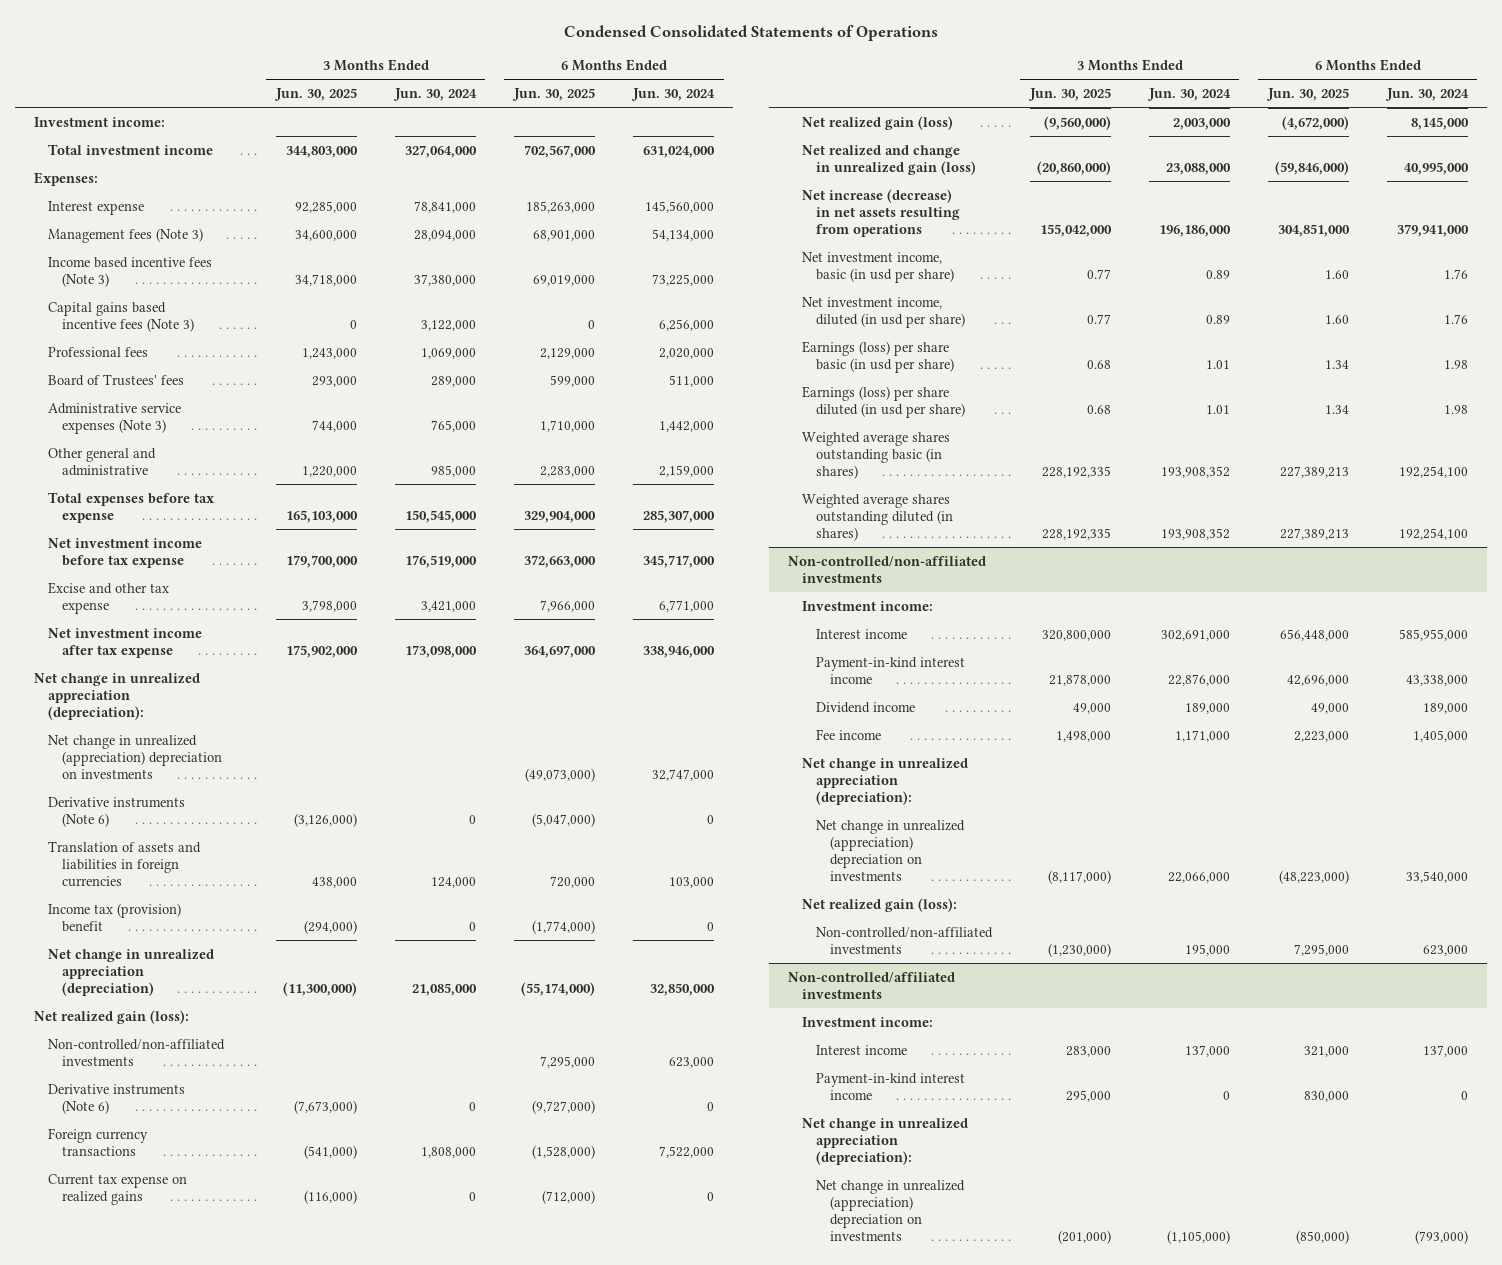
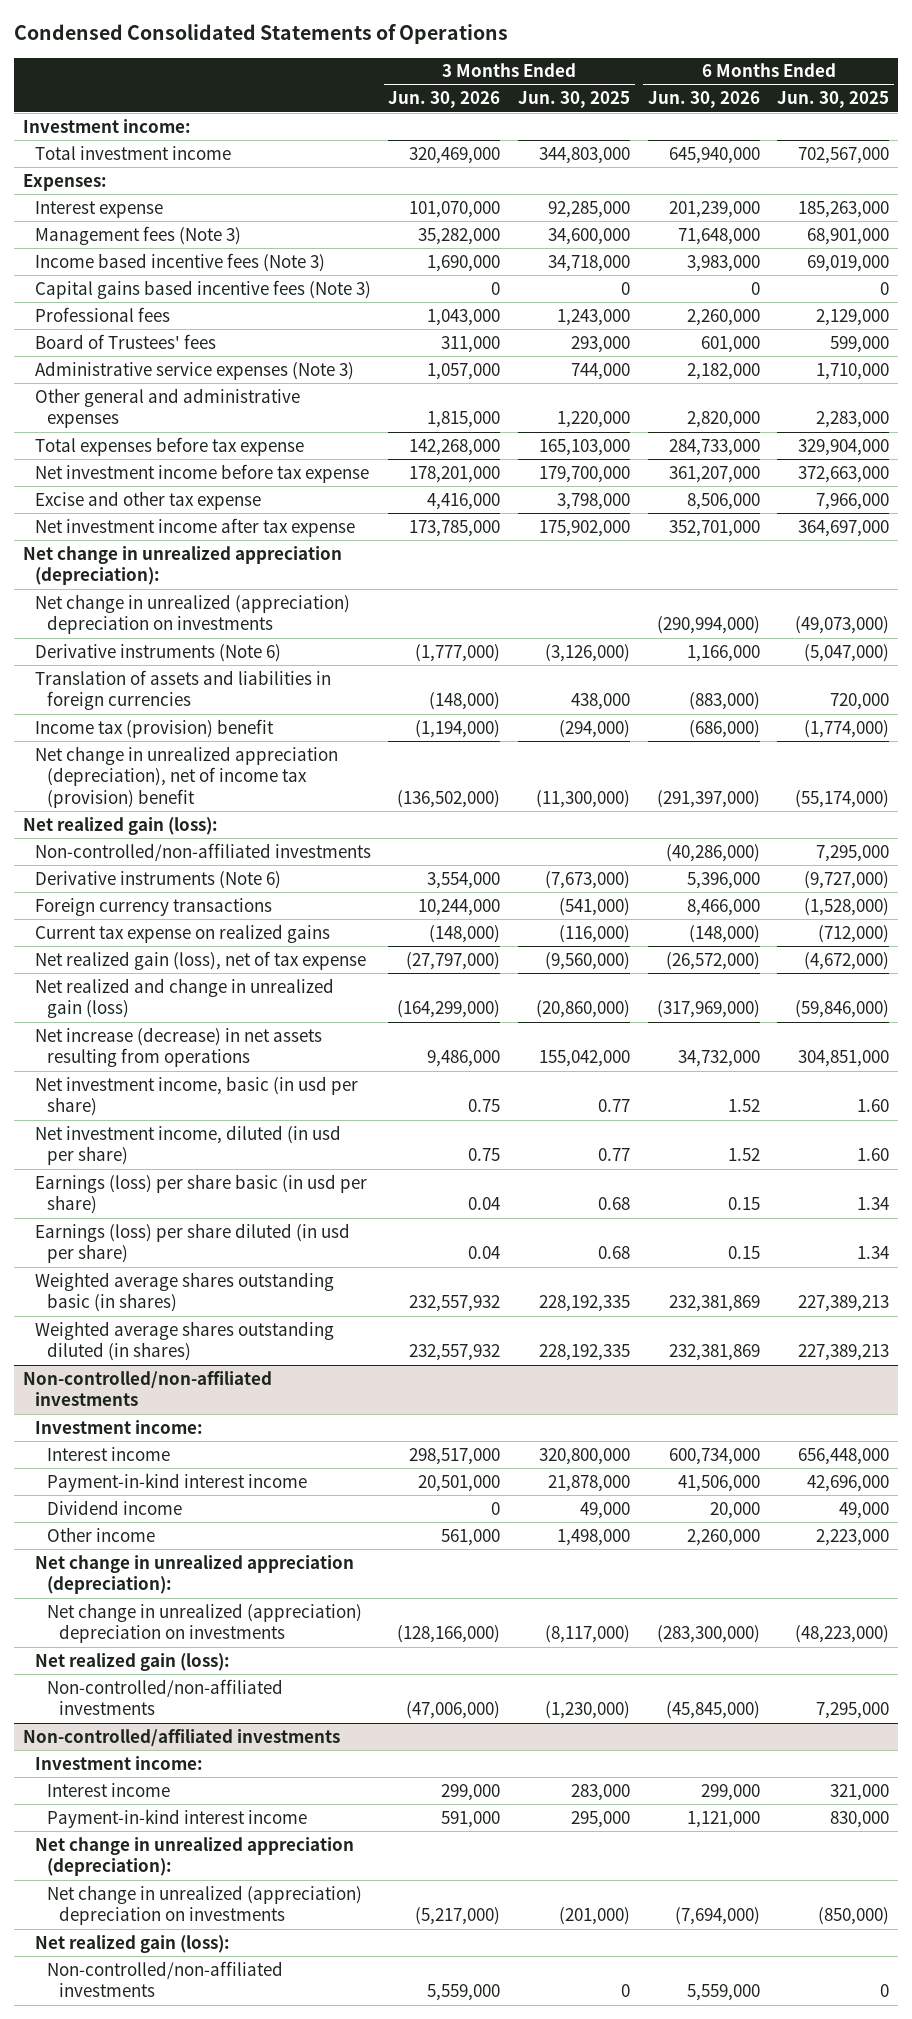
[392,88,477,102] Jun. 30, 2024 -> none
[630,88,715,102] Jun. 30, 2024 -> none
none -> [388,91,501,109] Jun. 30, 2026
none -> [647,91,760,109] Jun. 30, 2026
[47,447,156,476] Other general and administrative -> [34,387,300,429] Other general and administrative expenses
[47,948,214,996] Net change in unrealized appreciation (depreciation) -> [34,745,338,808] Net change in unrealized appreciation (depreciation), net of income tax (provision) benefit
[801,115,953,130] Net realized gain (loss) -> [34,950,366,970] Net realized gain (loss), net of tax expense
[815,728,881,740] Fee income -> [46,1526,155,1542] Other income
none -> [34,1934,230,1953] Net realized gain (loss):
none -> [46,1960,283,1998] Non-controlled/non-affiliated investments

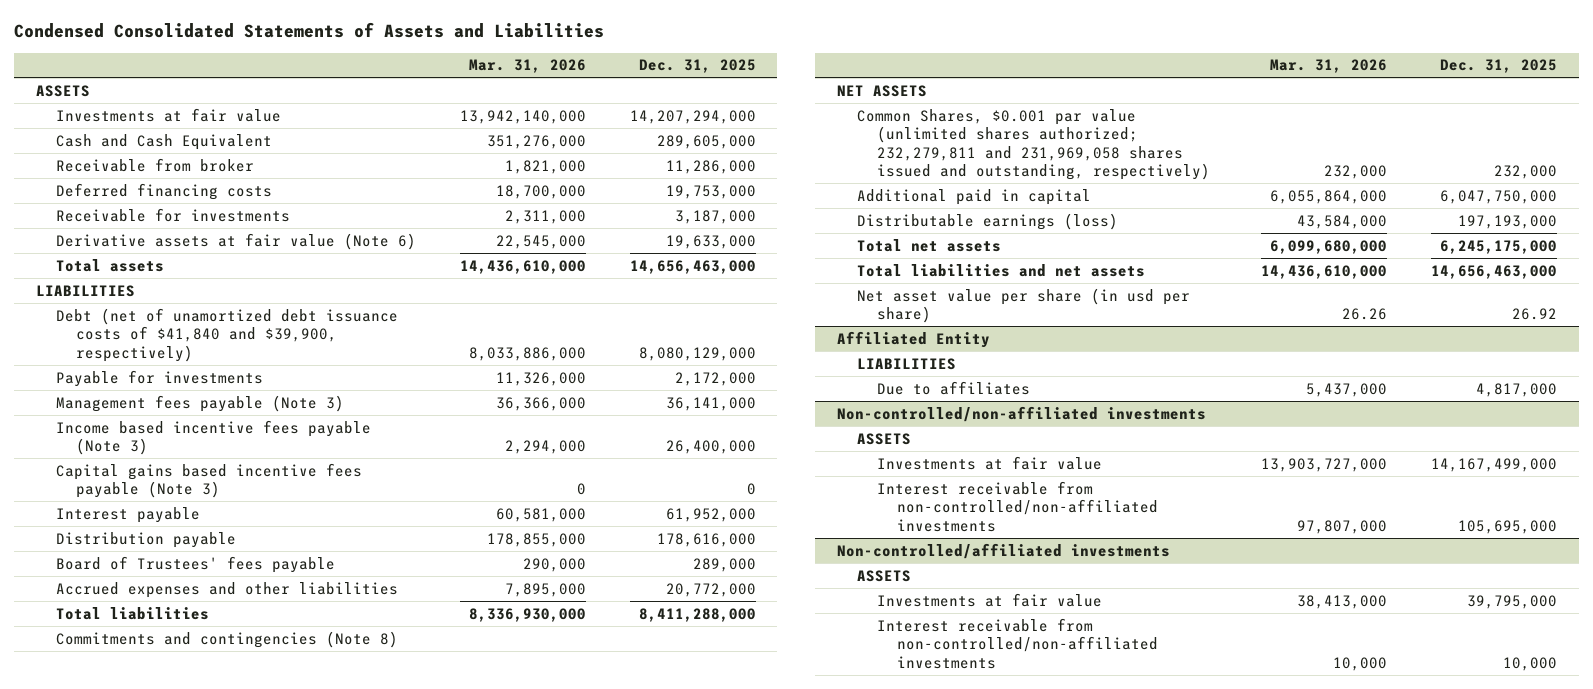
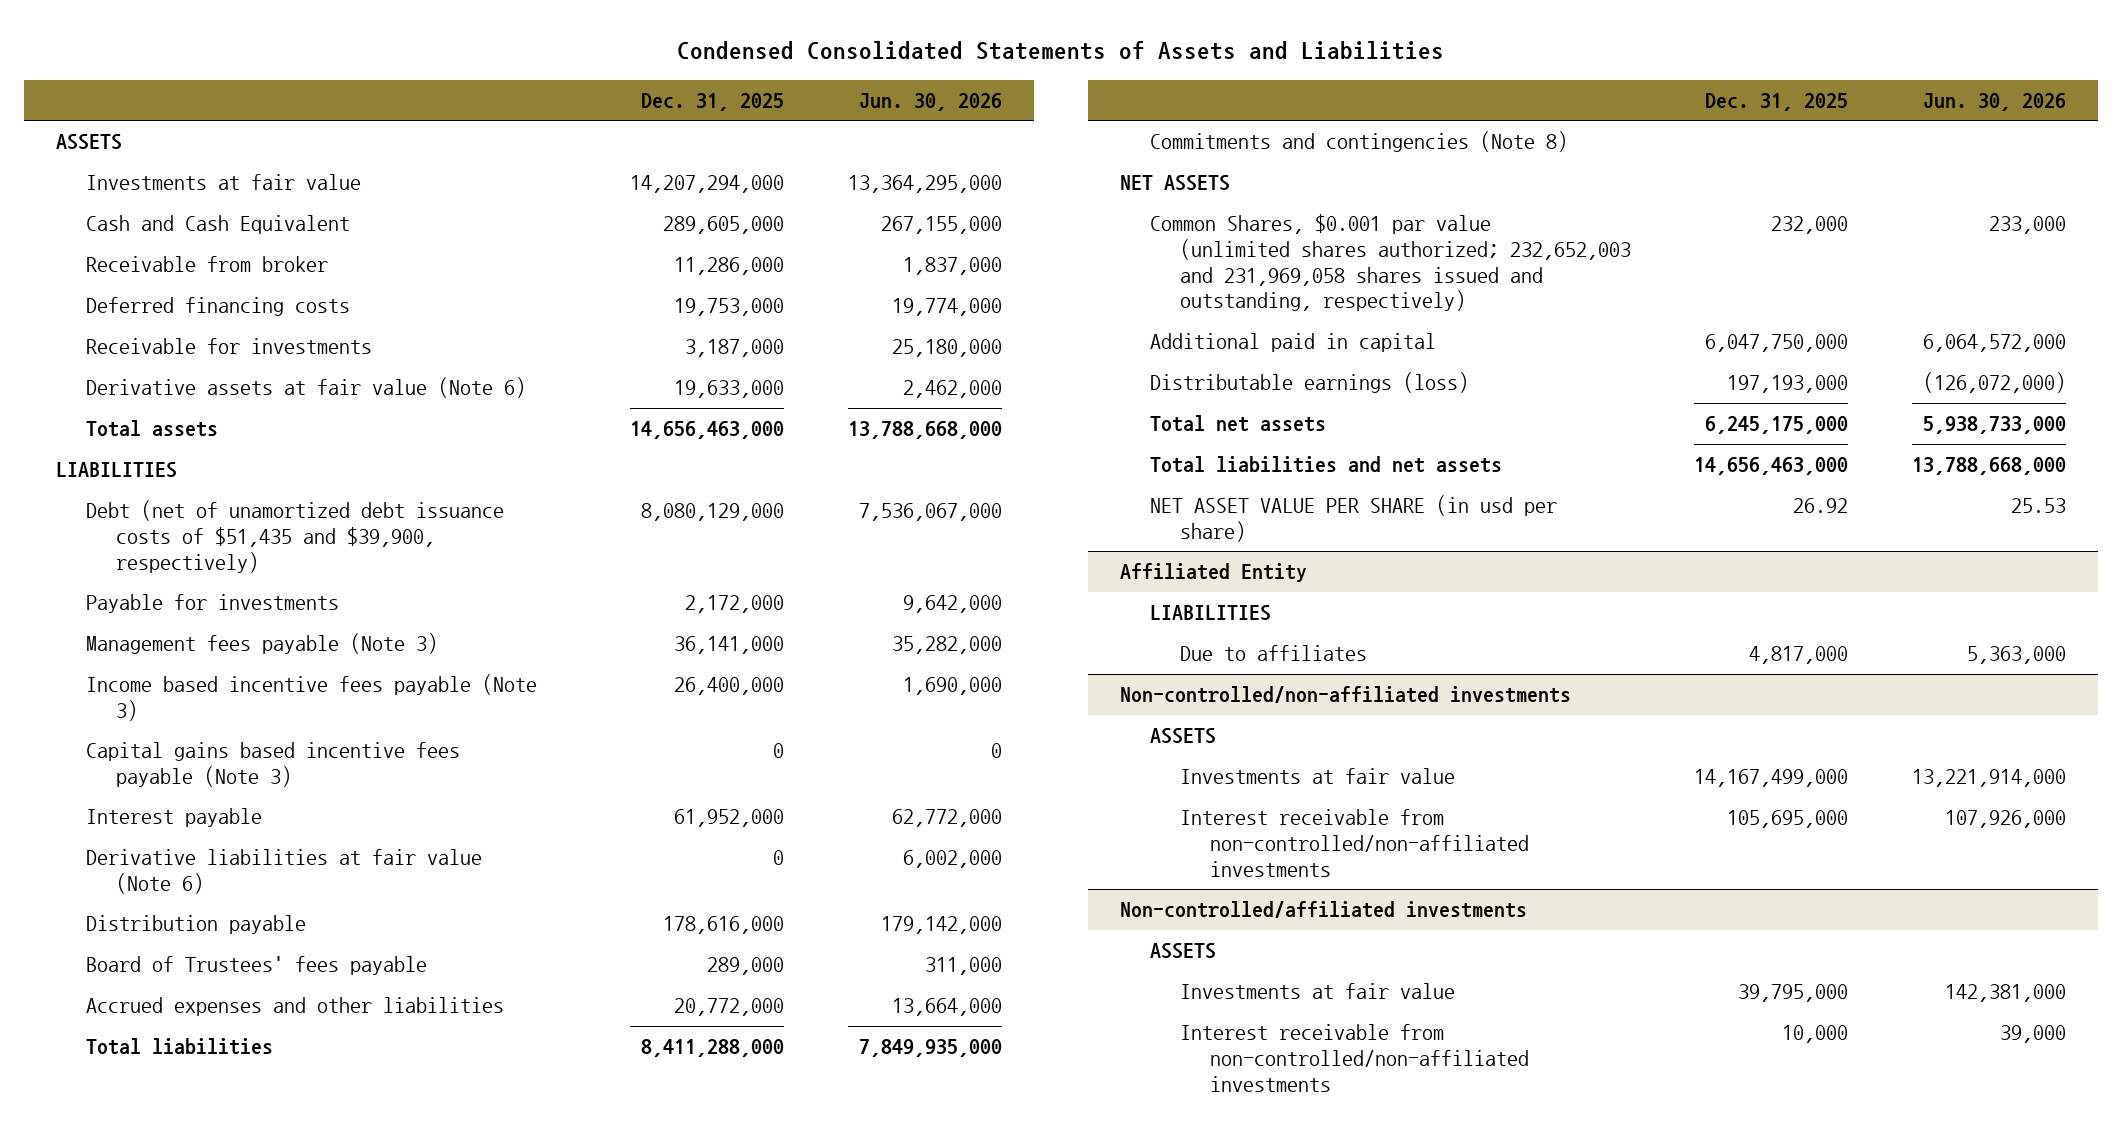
[468,59,586,74] Mar. 31, 2026 -> none
none -> [858,93,1002,112] Jun. 30, 2026
[55,307,398,362] Debt (net of unamortized debt issuance costs of $41,840 and $39,900, respectively) -> [85,500,504,573] Debt (net of unamortized debt issuance costs of $51,435 and $39,900, respectively)
none -> [85,849,482,895] Derivative liabilities at fair value (Note 6)
[857,108,1211,181] Common Shares, $0.001 par value (unlimited shares authorized; 232,279,811 and 231,969,058 shares issued and outstanding, respectively) -> [1149,214,1631,312] Common Shares, $0.001 par value (unlimited shares authorized; 232,652,003 and 231,969,058 shares issued and outstanding, respectively)
[857,287,1191,324] Net asset value per share (in usd per share) -> [1149,495,1557,543] NET ASSET VALUE PER SHARE (in usd per share)

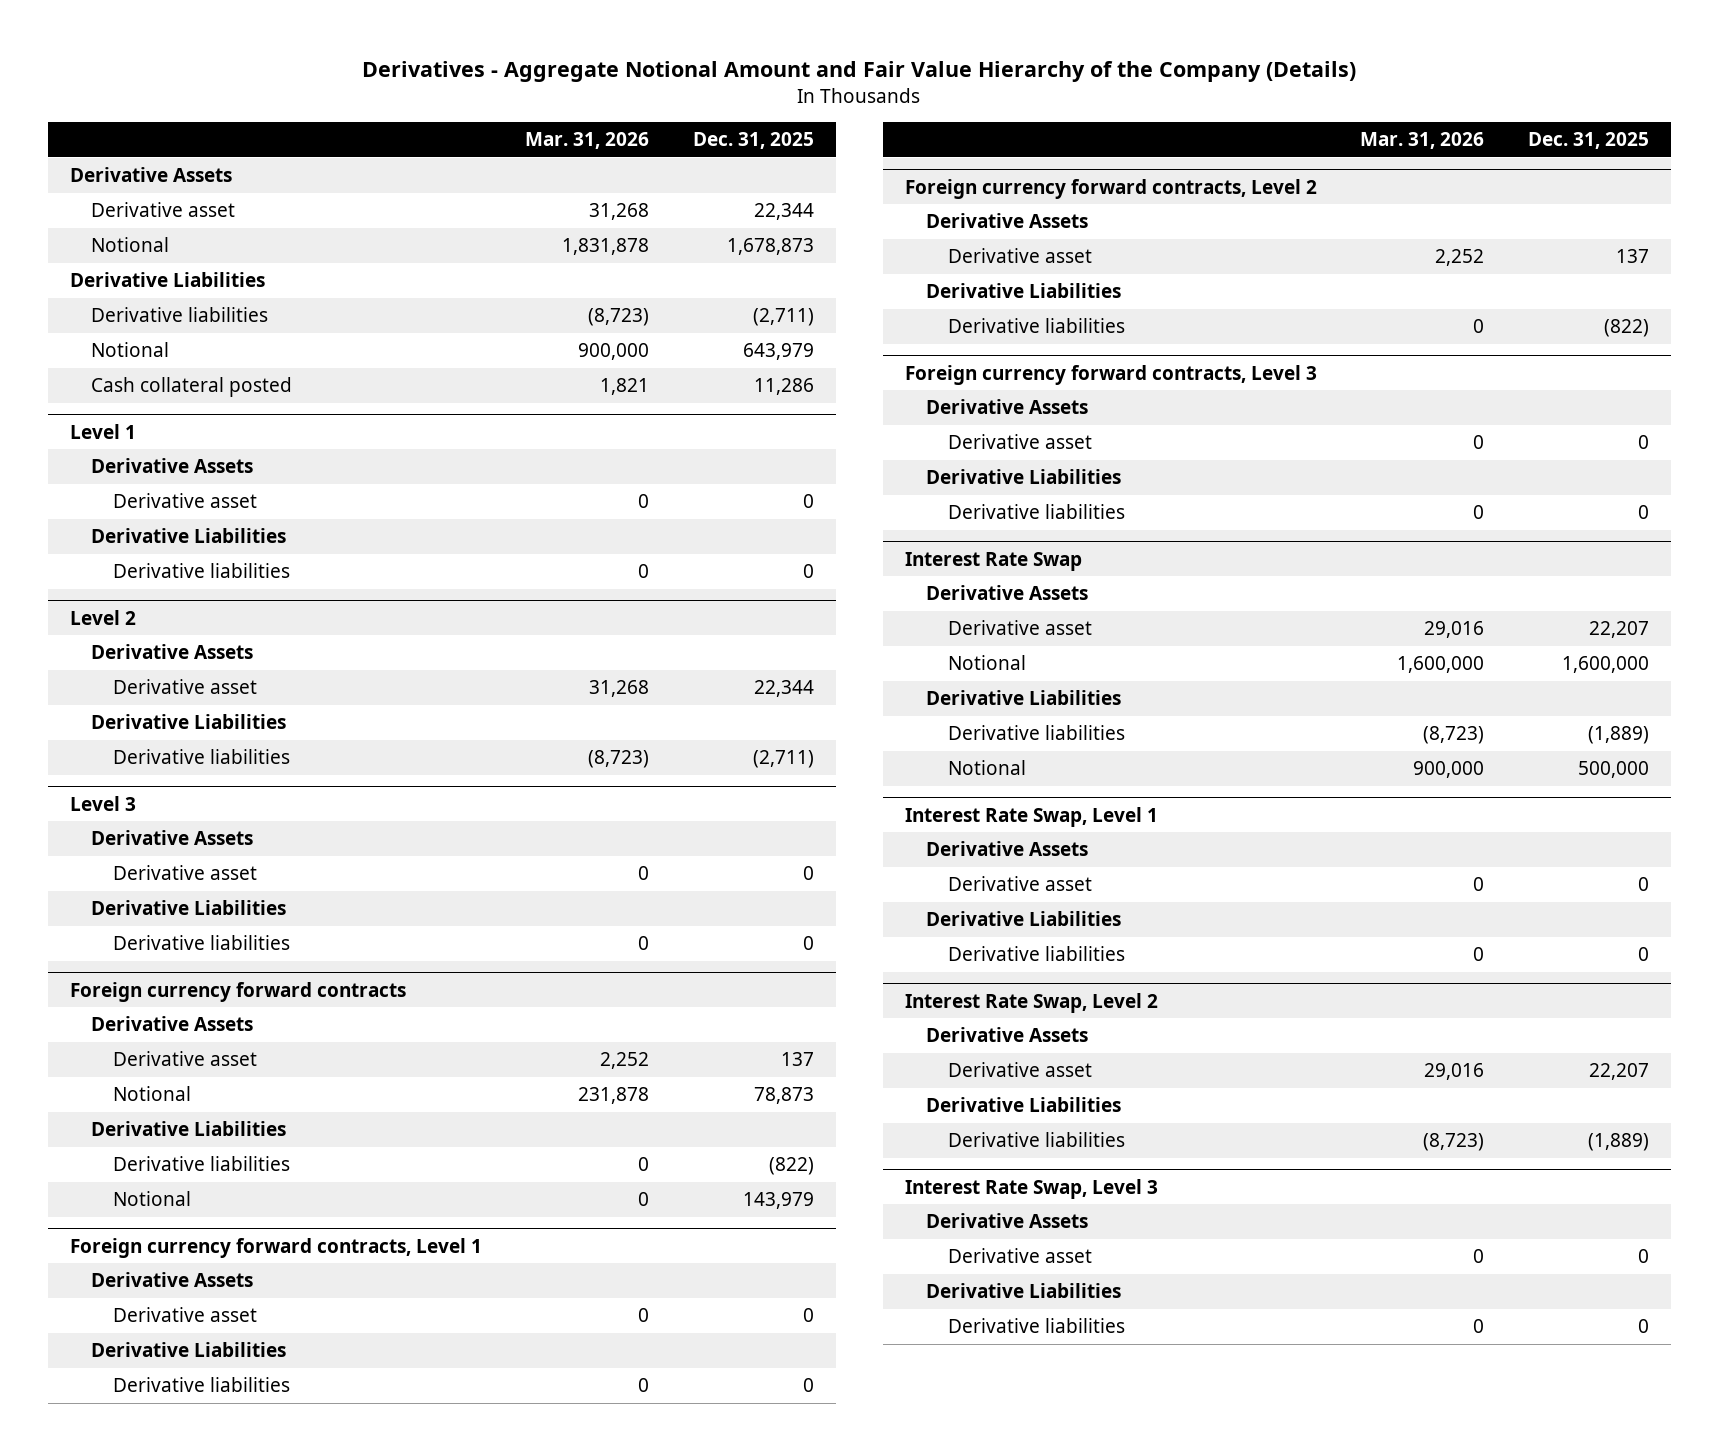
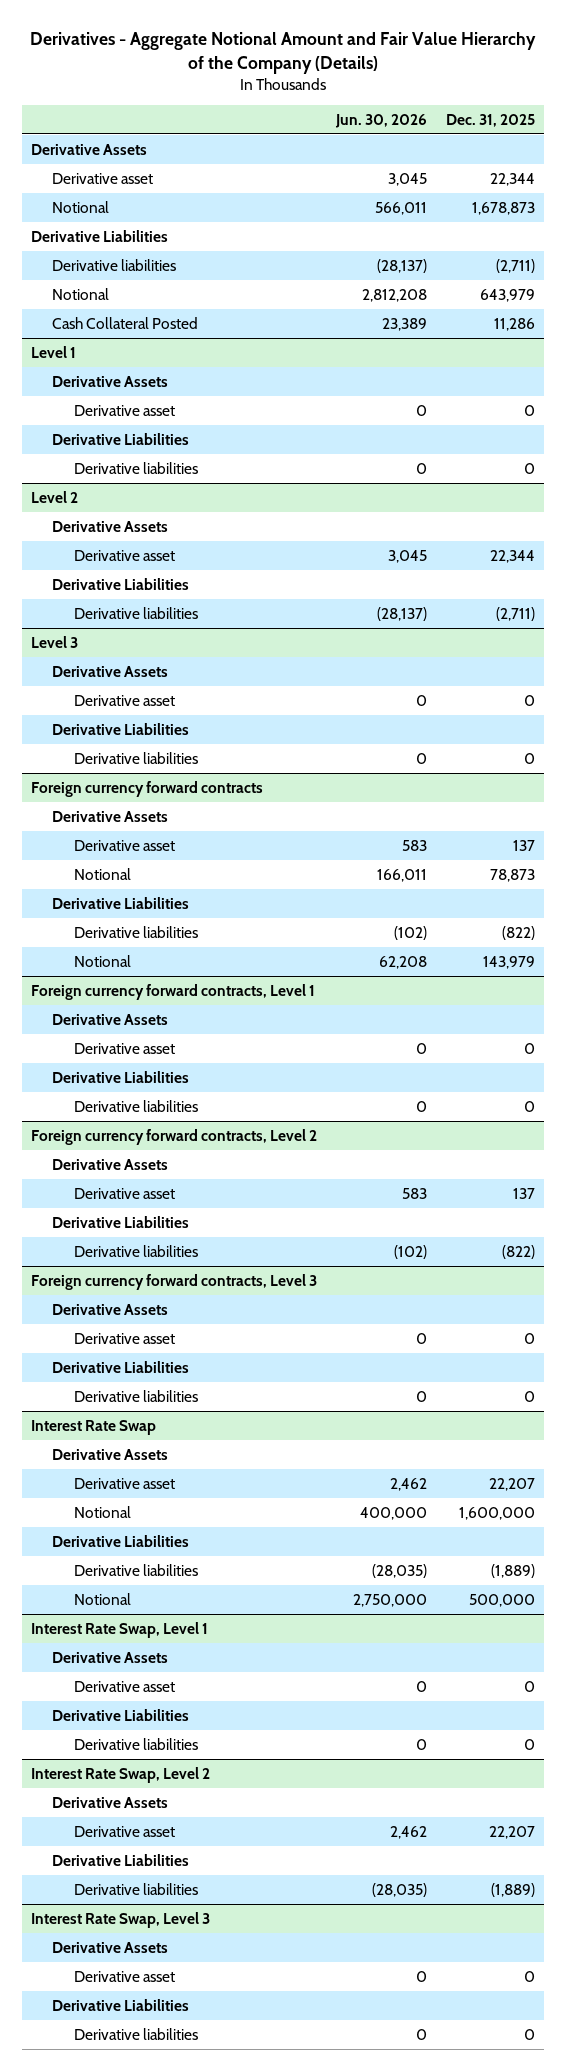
[525,132,650,150] Mar. 31, 2026 -> none
none -> [334,114,427,129] Jun. 30, 2026
[91,377,293,398] Cash collateral posted -> [52,316,199,329] Cash Collateral Posted

